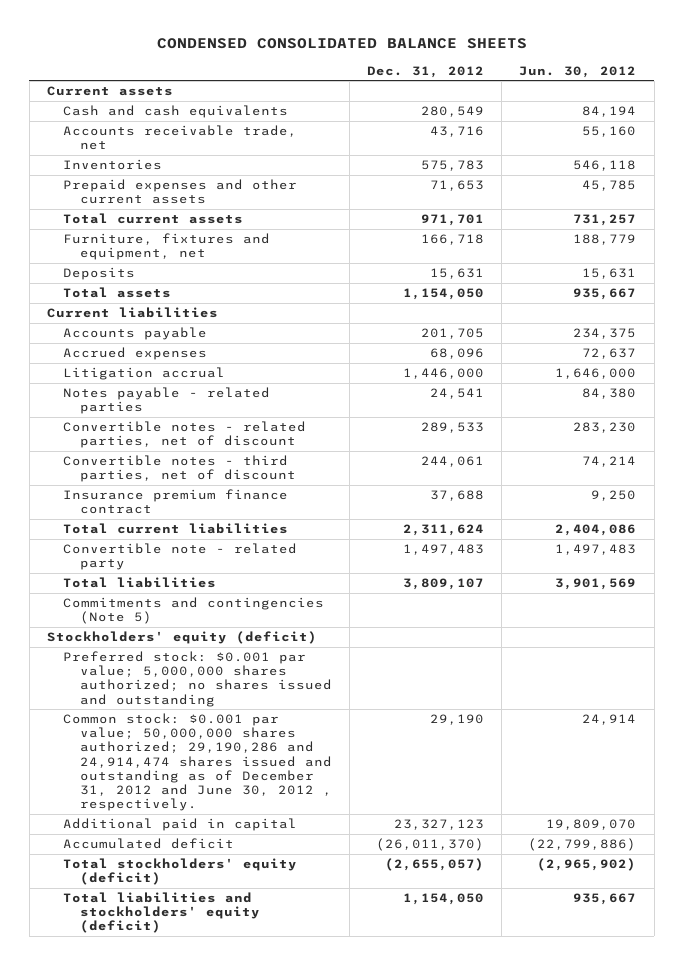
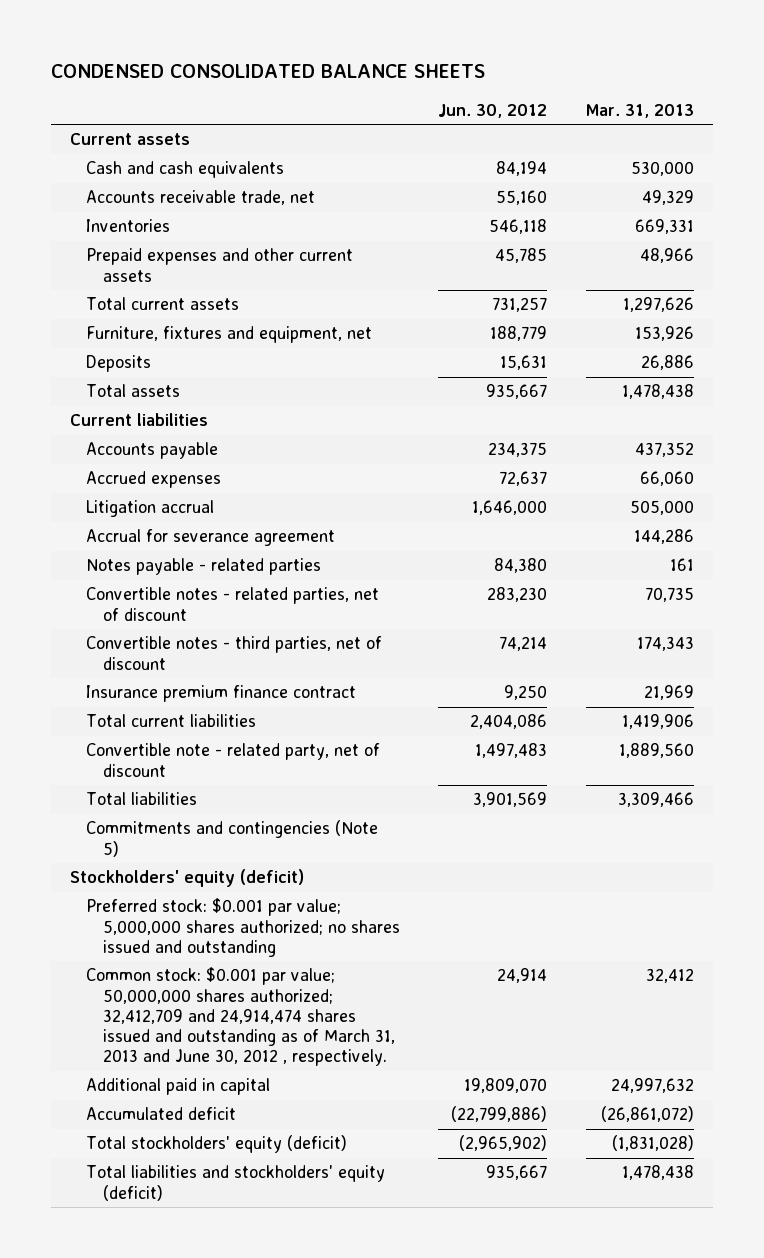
[367,65,485,78] Dec. 31, 2012 -> none
none -> [585,103,694,118] Mar. 31, 2013
none -> [86,529,336,547] Accrual for severance agreement
[63,543,298,571] Convertible note - related party -> [86,743,381,777] Convertible note - related party, net of discount
[63,713,332,811] Common stock: $0.001 par value; 50,000,000 shares authorized; 29,190,286 and 24,914,474 shares issued and outstanding as of December 31, 2012 and June 30, 2012 , respectively. -> [86,967,395,1067] Common stock: $0.001 par value; 50,000,000 shares authorized; 32,412,709 and 24,914,474 shares issued and outstanding as of March 31, 2013 and June 30, 2012 , respectively.

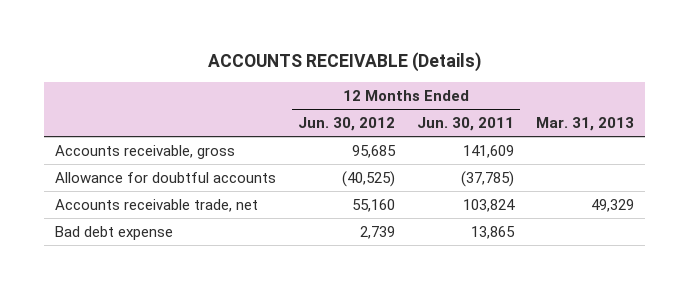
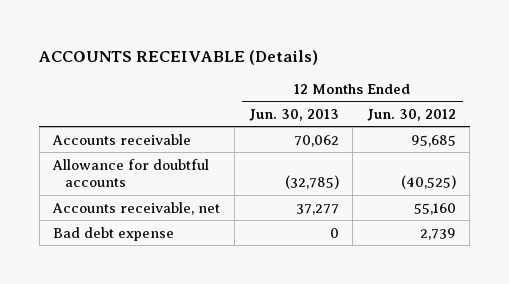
[417,117,515,132] Jun. 30, 2011 -> none
[536,117,635,132] Mar. 31, 2013 -> none
none -> [248,108,339,121] Jun. 30, 2013
[54,144,235,159] Accounts receivable, gross -> [52,133,192,145] Accounts receivable
[54,198,258,212] Accounts receivable trade, net -> [52,201,221,215] Accounts receivable, net

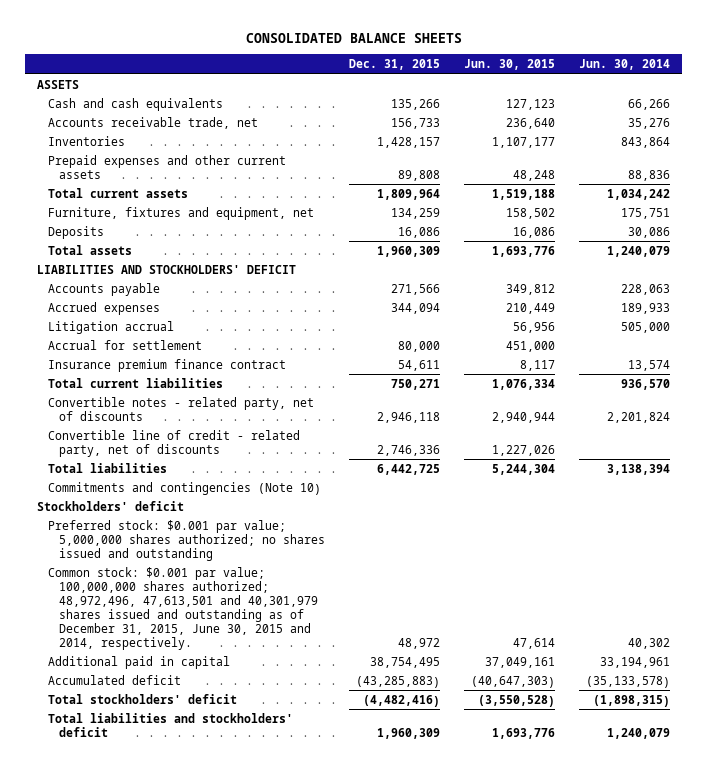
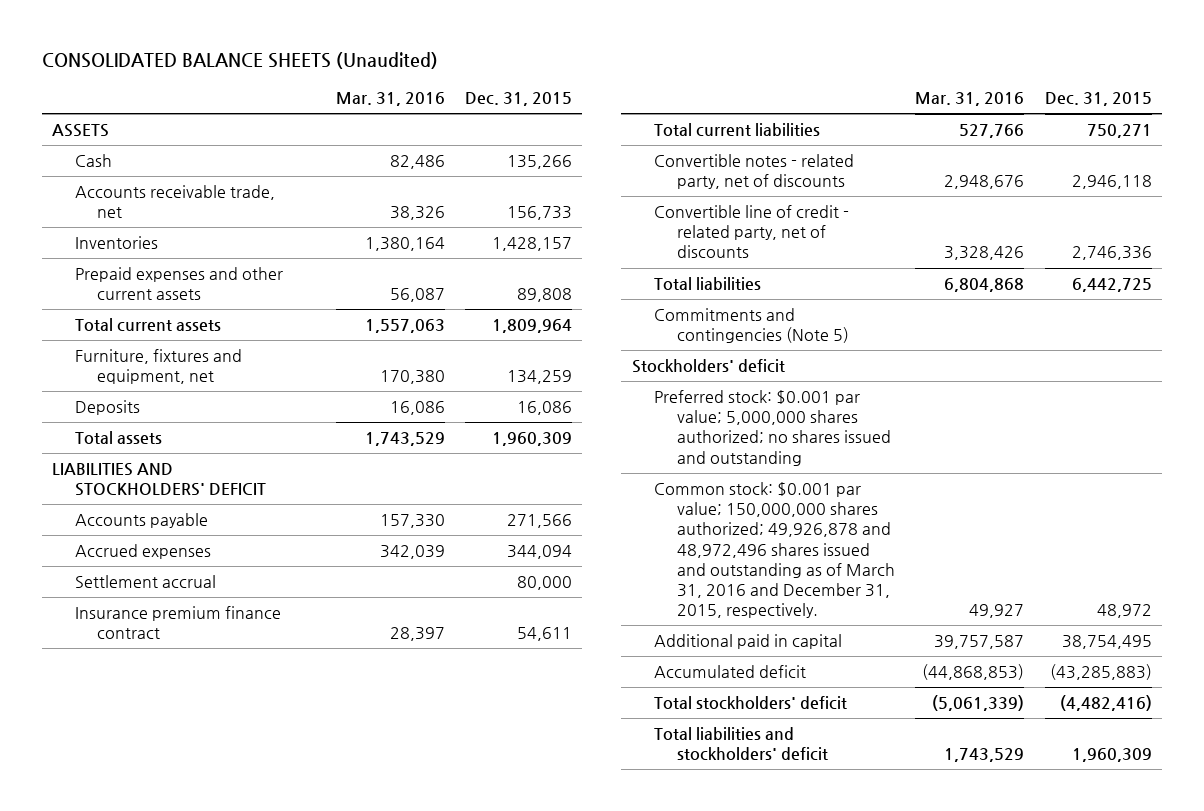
[245,32,462,43] CONSOLIDATED BALANCE SHEETS -> [41,52,438,70] CONSOLIDATED BALANCE SHEETS (Unaudited)
[464,59,556,71] Jun. 30, 2015 -> none
[579,59,671,71] Jun. 30, 2014 -> none
none -> [335,91,445,106] Mar. 31, 2016
[47,97,223,111] Cash and cash equivalents -> [74,154,112,168] Cash
[47,320,174,334] Litigation accrual -> none
[47,339,202,350] Accrual for settlement -> [74,575,216,589] Settlement accrual
[47,481,321,495] Commitments and contingencies (Note 10) -> [654,308,849,344] Commitments and contingencies (Note 5)
[47,566,318,650] Common stock: $0.001 par value; 100,000,000 shares authorized; 48,972,496, 47,613,501 and 40,301,979 shares issued and outstanding as of December 31, 2015, June 30, 2015 and 2014, respectively. -> [654,482,895,618] Common stock: $0.001 par value; 150,000,000 shares authorized; 49,926,878 and 48,972,496 shares issued and outstanding as of March 31, 2016 and December 31, 2015, respectively.

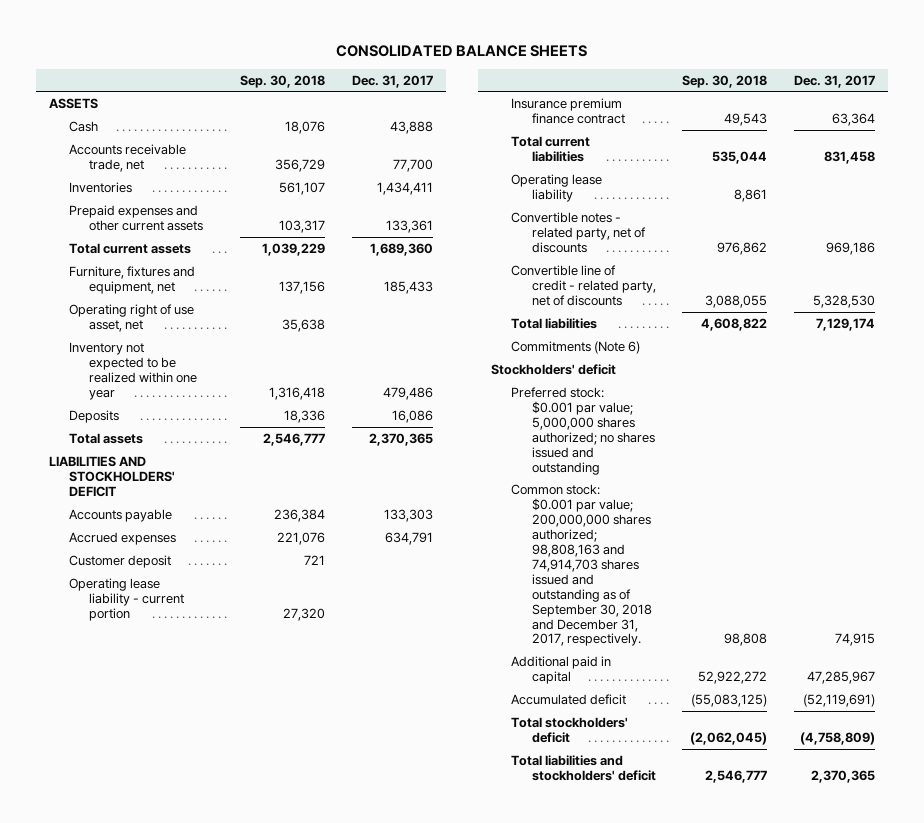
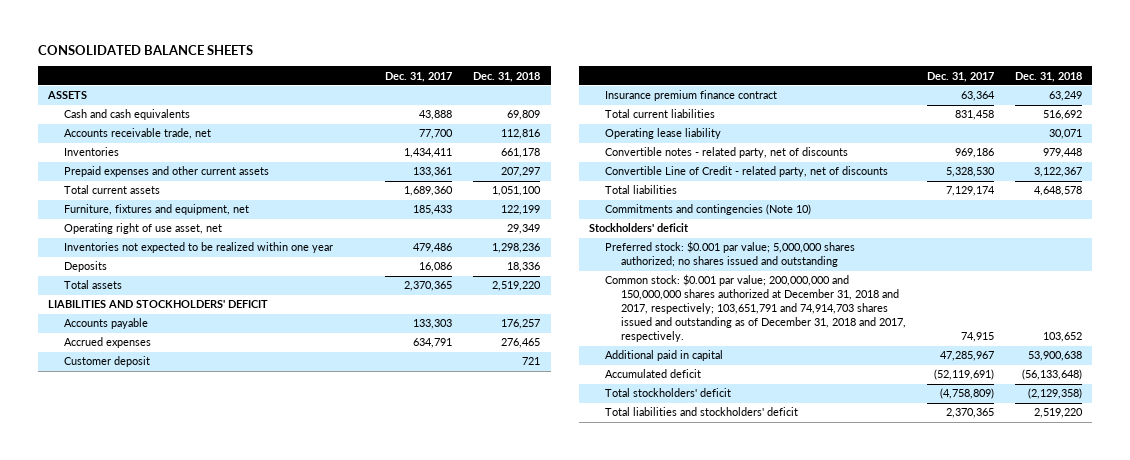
[239,74,325,88] Sep. 30, 2018 -> none
none -> [473,71,541,82] Dec. 31, 2018
[69,120,99,132] Cash -> [63,109,190,121] Cash and cash equivalents
[69,341,198,400] Inventory not expected to be realized within one year -> [63,242,333,254] Inventories not expected to be realized within one year
[69,577,185,621] Operating lease liability - current portion -> none
[511,264,656,306] Convertible line of credit - related party, net of discounts -> [605,166,889,178] Convertible Line of Credit - related party, net of discounts
[511,340,641,354] Commitments (Note 6) -> [605,204,812,216] Commitments and contingencies (Note 10)
[511,483,652,647] Common stock: $0.001 par value; 200,000,000 shares authorized; 98,808,163 and 74,914,703 shares issued and outstanding as of September 30, 2018 and December 31, 2017, respectively. -> [605,274,906,343] Common stock: $0.001 par value; 200,000,000 and 150,000,000 shares authorized at December 31, 2018 and 2017, respectively; 103,651,791 and 74,914,703 shares issued and outstanding as of December 31, 2018 and 2017, respectively.

